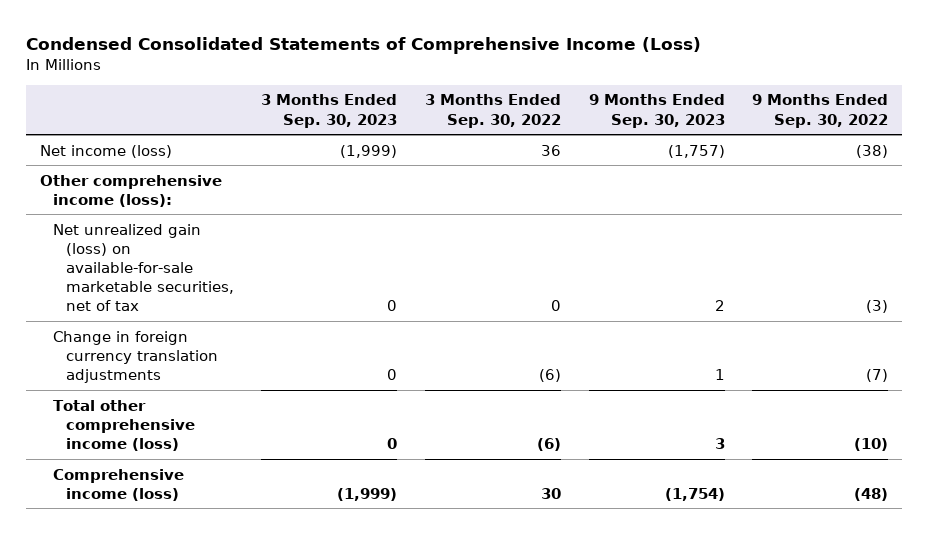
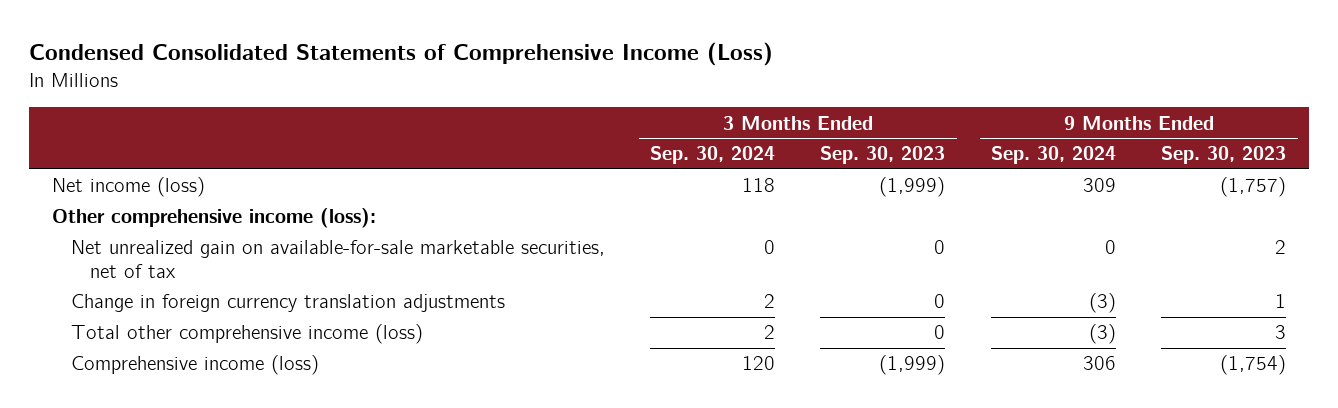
[425,94,562,128] 3 Months Ended Sep. 30, 2022 -> none
[752,94,889,128] 9 Months Ended Sep. 30, 2022 -> none
none -> [650,146,776,165] Sep. 30, 2024
none -> [990,146,1116,165] Sep. 30, 2024
[53,223,234,312] Net unrealized gain (loss) on available-for-sale marketable securities, net of tax -> [70,240,605,278] Net unrealized gain on available-for-sale marketable securities, net of tax

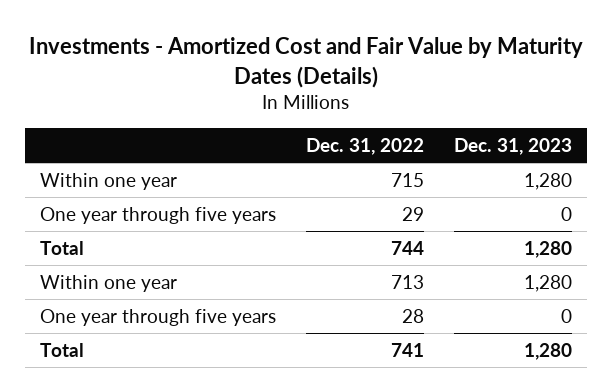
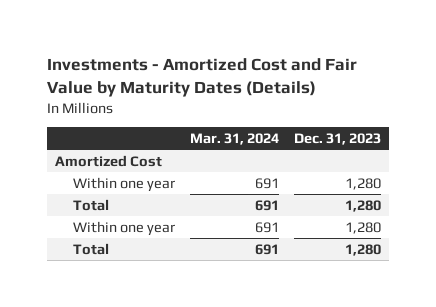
[305,138,424,156] Dec. 31, 2022 -> none
none -> [190,132,280,145] Mar. 31, 2024
none -> [54,154,162,167] Amortized Cost
[40,206,277,224] One year through five years -> none
[40,308,277,326] One year through five years -> none

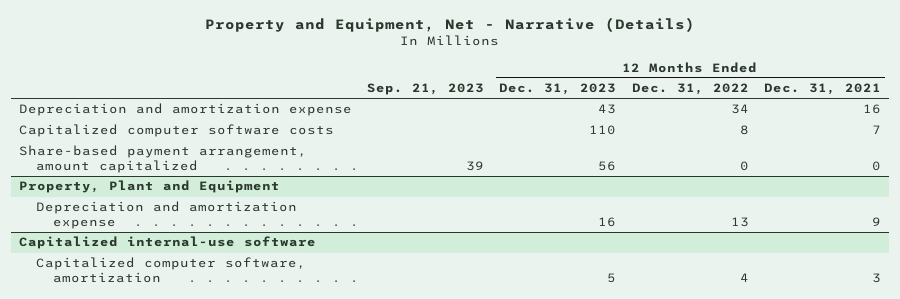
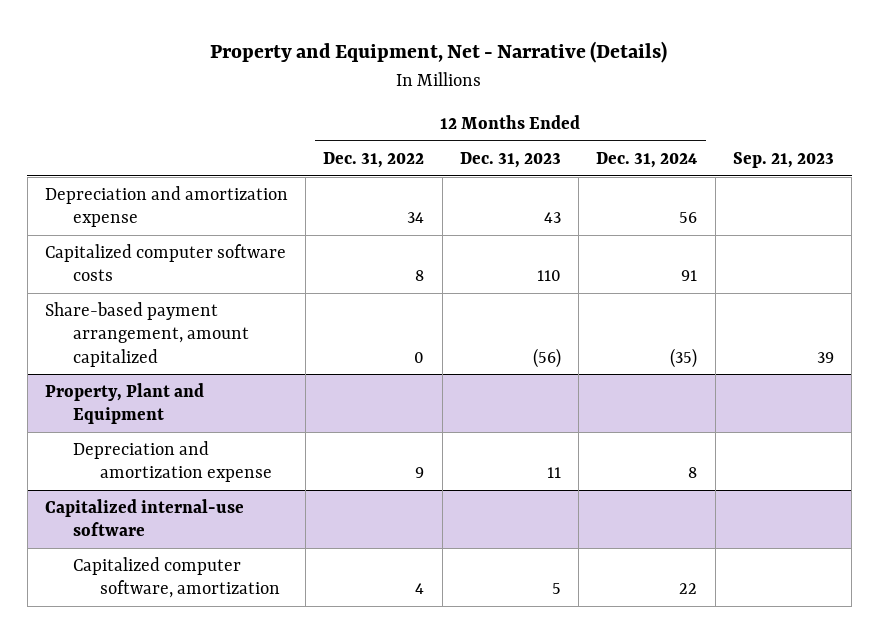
[764,83,882,96] Dec. 31, 2021 -> none
none -> [596,151,698,168] Dec. 31, 2024
[598,160,617,171] 56 -> [532,347,561,368] (56)
[598,216,617,227] 16 -> [546,467,561,479] 11
[730,216,749,227] 13 -> [415,467,425,479] 9

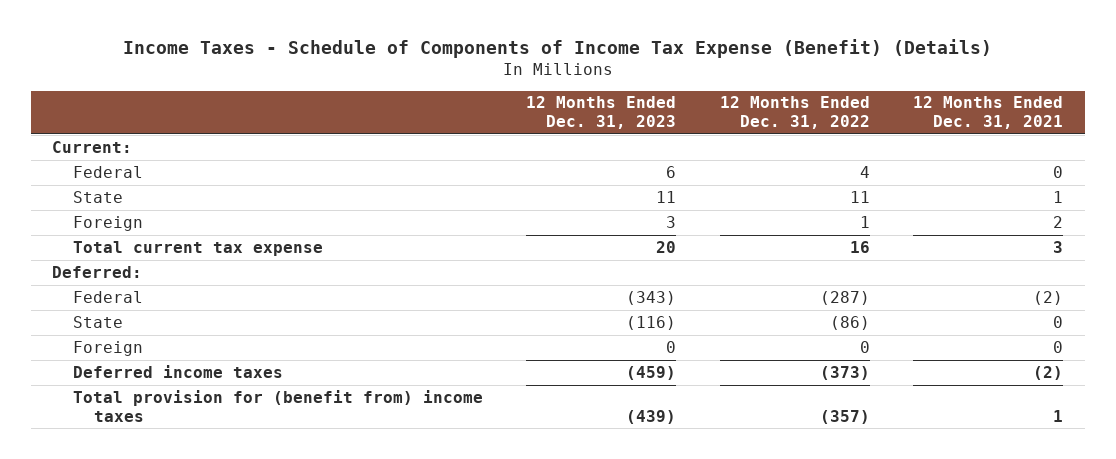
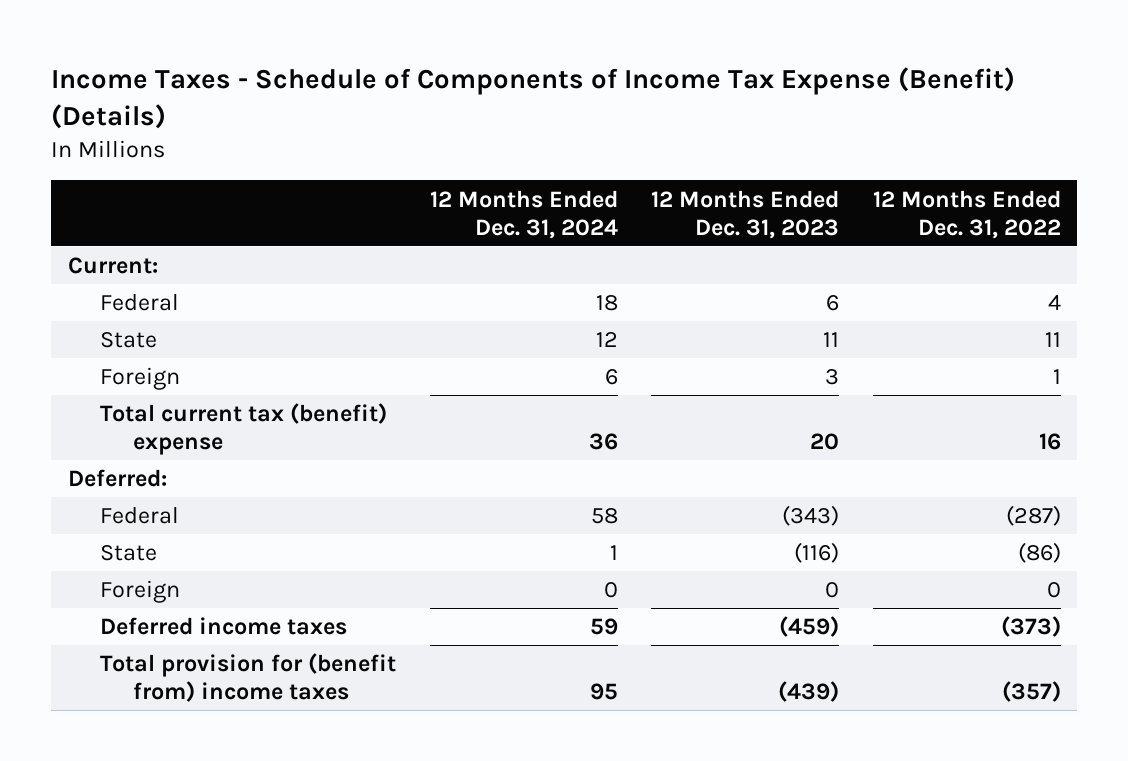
[913,96,1064,130] 12 Months Ended Dec. 31, 2021 -> none
none -> [429,189,618,239] 12 Months Ended Dec. 31, 2024
[72,240,323,256] Total current tax expense -> [100,403,388,456] Total current tax (benefit) expense

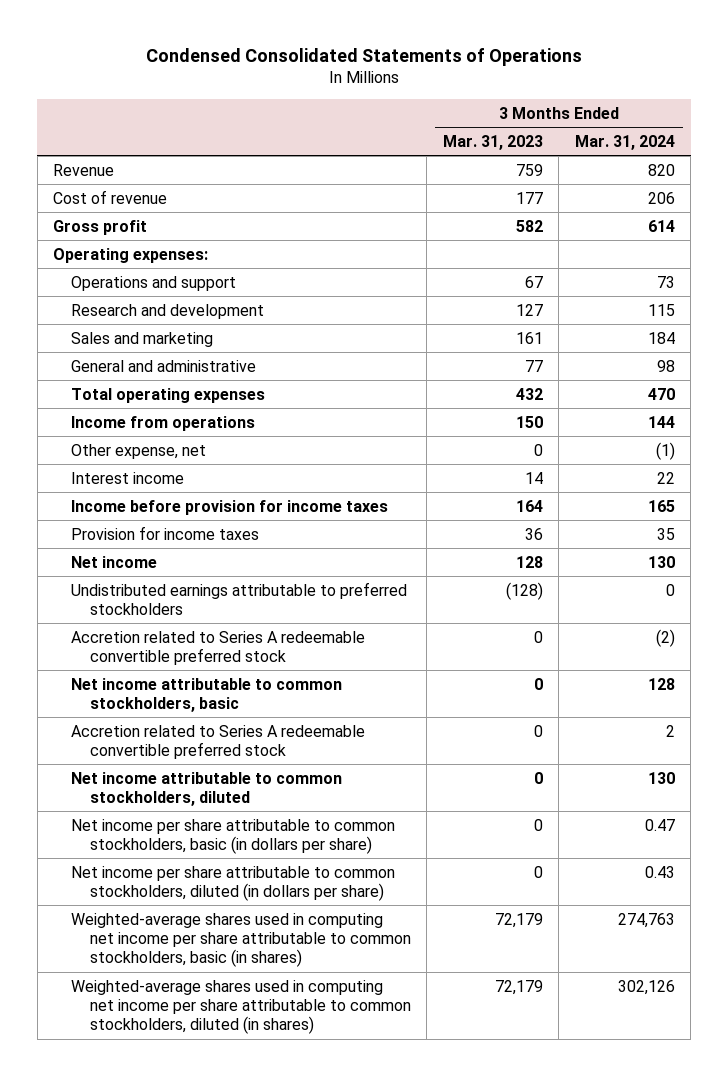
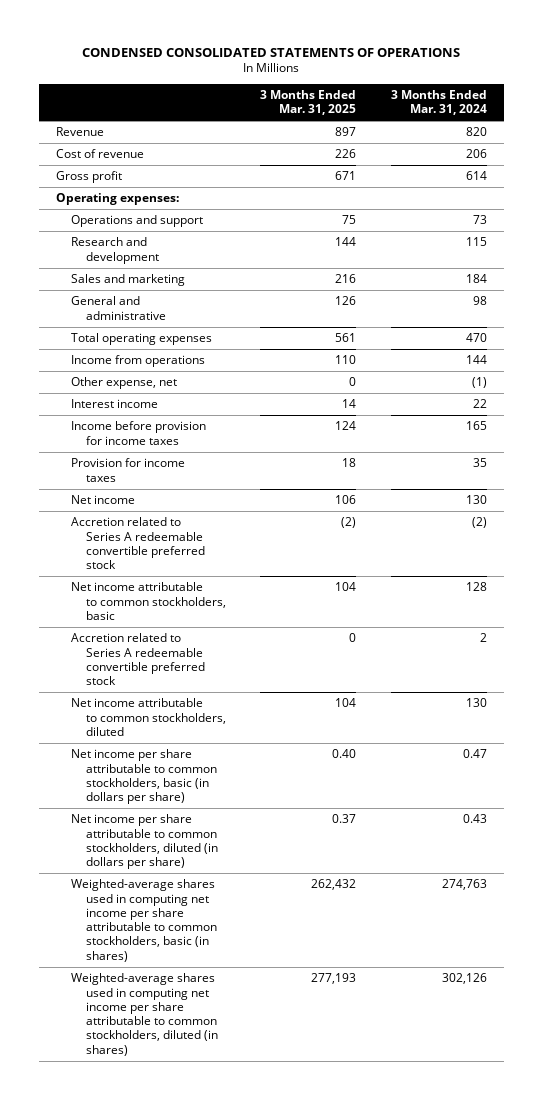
[145,47,582,66] Condensed Consolidated Statements of Operations -> [82,47,461,57] CONDENSED CONSOLIDATED STATEMENTS OF OPERATIONS
[442,134,543,150] Mar. 31, 2023 -> none
none -> [260,89,357,116] 3 Months Ended Mar. 31, 2025
[71,581,408,615] Undistributed earnings attributable to preferred stockholders -> none

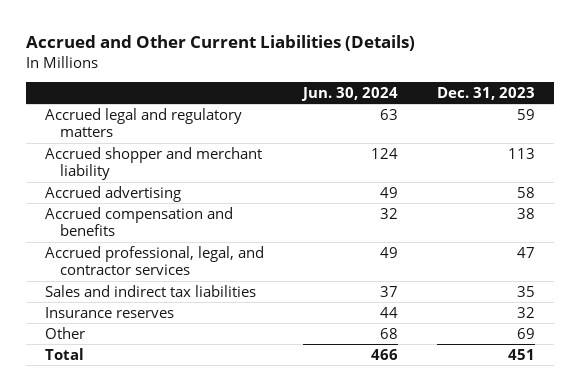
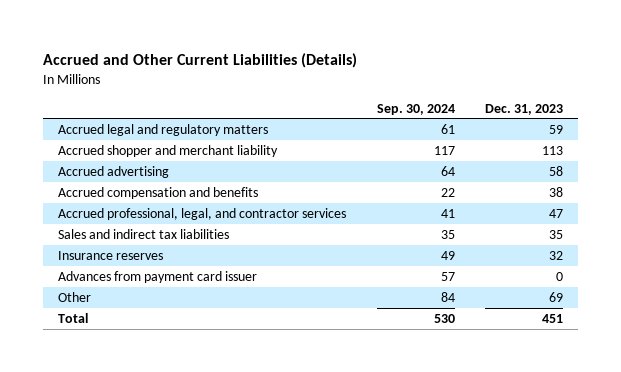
[300,86,398,101] Jun. 30, 2024 -> none
none -> [376,103,455,115] Sep. 30, 2024
none -> [58,270,258,283] Advances from payment card issuer

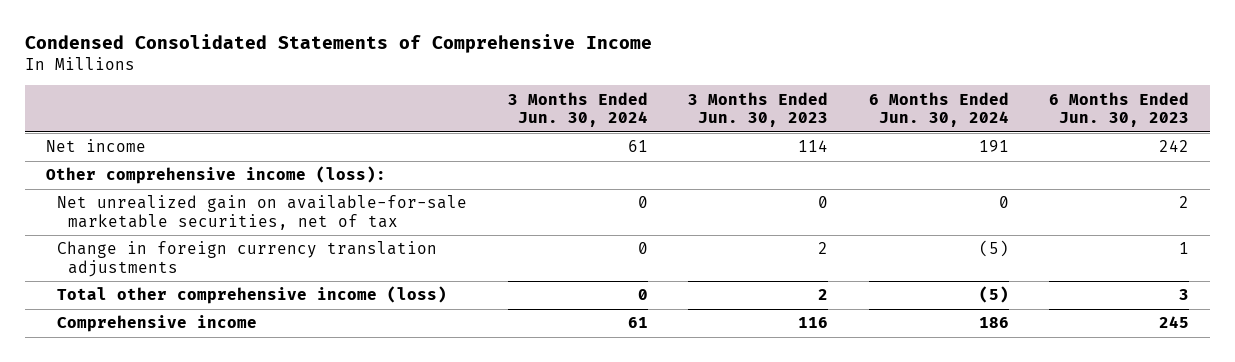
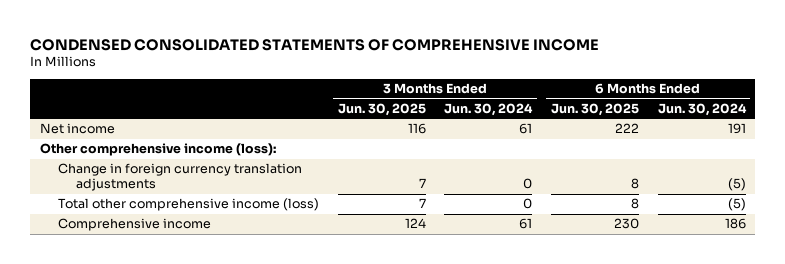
[25,34,653,54] Condensed Consolidated Statements of Comprehensive Income -> [30,38,600,51] CONDENSED CONSOLIDATED STATEMENTS OF COMPREHENSIVE INCOME
[688,91,829,128] 3 Months Ended Jun. 30, 2023 -> none
[1049,91,1190,128] 6 Months Ended Jun. 30, 2023 -> none
none -> [337,102,426,116] Jun. 30, 2025
none -> [550,102,639,116] Jun. 30, 2025
[56,195,467,230] Net unrealized gain on available-for-sale marketable securities, net of tax -> none

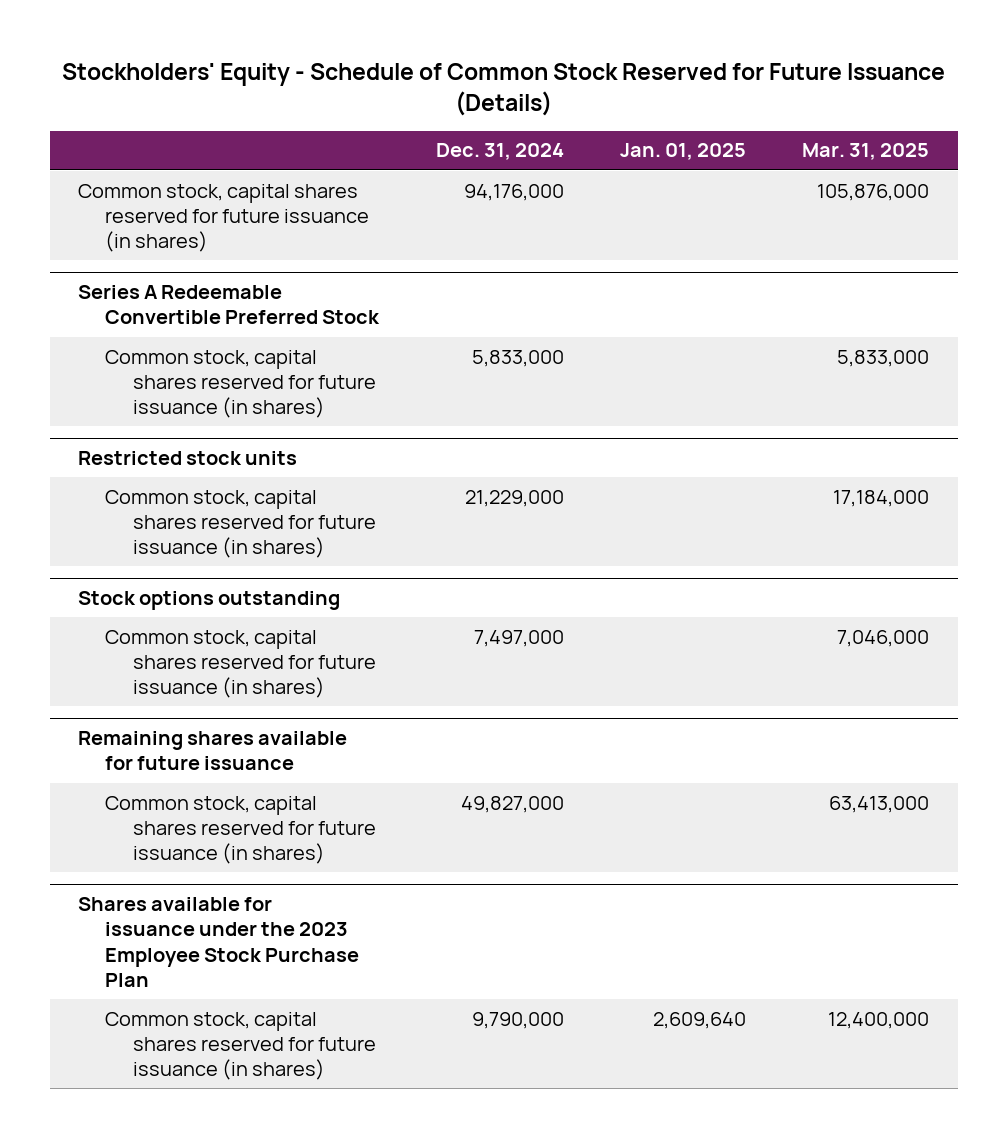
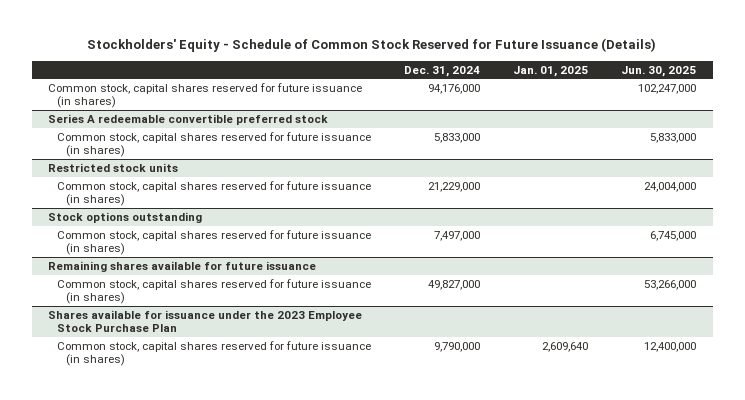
[802,143,930,161] Mar. 31, 2025 -> none
none -> [621,65,697,77] Jun. 30, 2025
[77,285,381,325] Series A Redeemable Convertible Preferred Stock -> [48,113,329,125] Series A redeemable convertible preferred stock

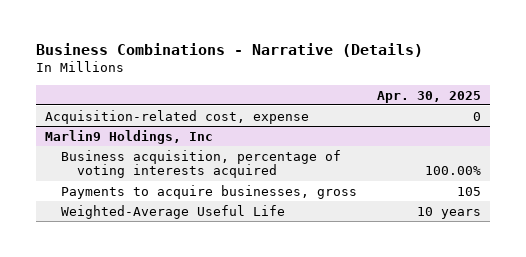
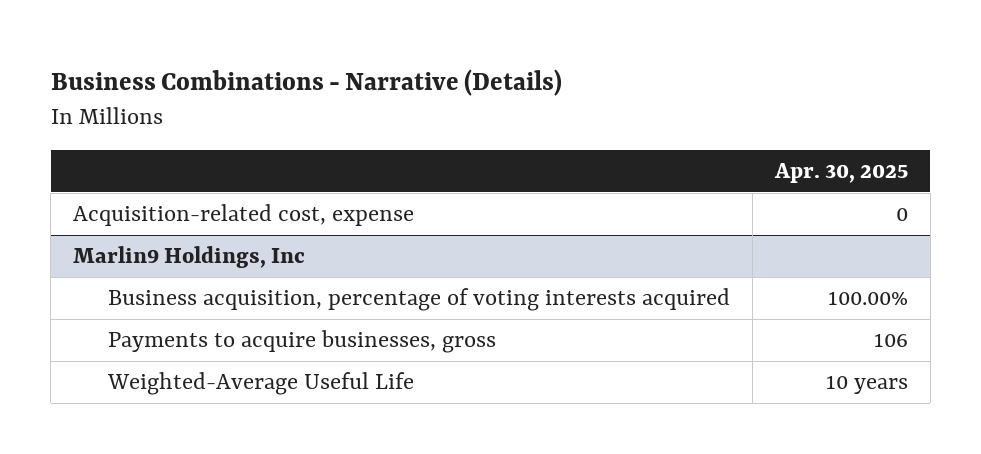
[456,186,481,196] 105 -> [873,333,908,348] 106

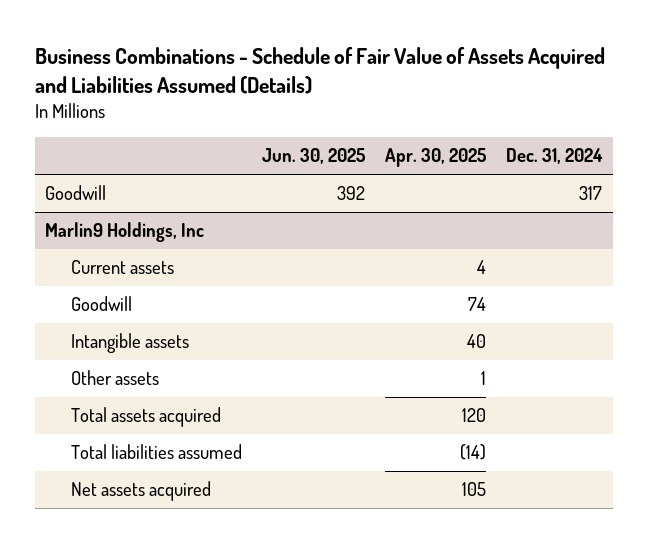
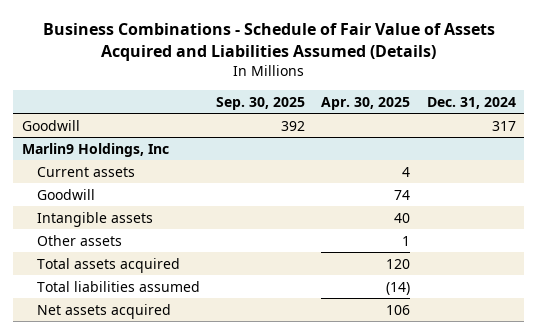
[261,148,365,165] Jun. 30, 2025 -> none
none -> [215,96,305,110] Sep. 30, 2025
[462,482,487,497] 105 -> [386,304,411,315] 106

